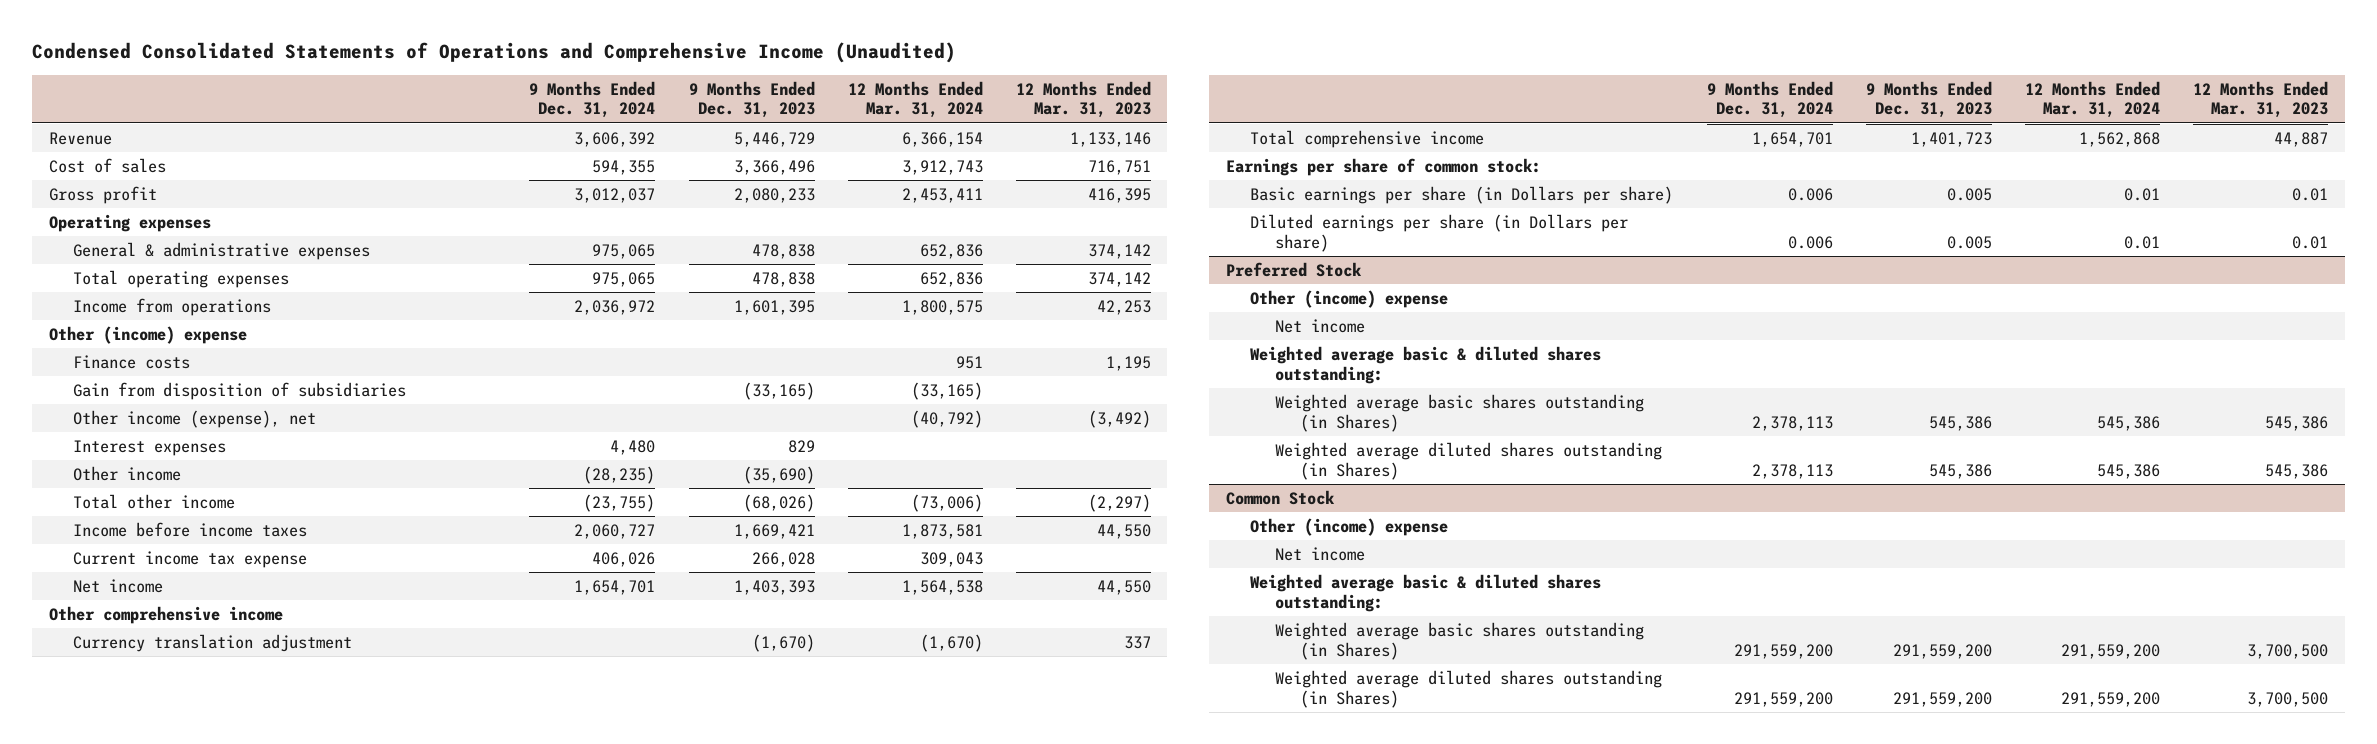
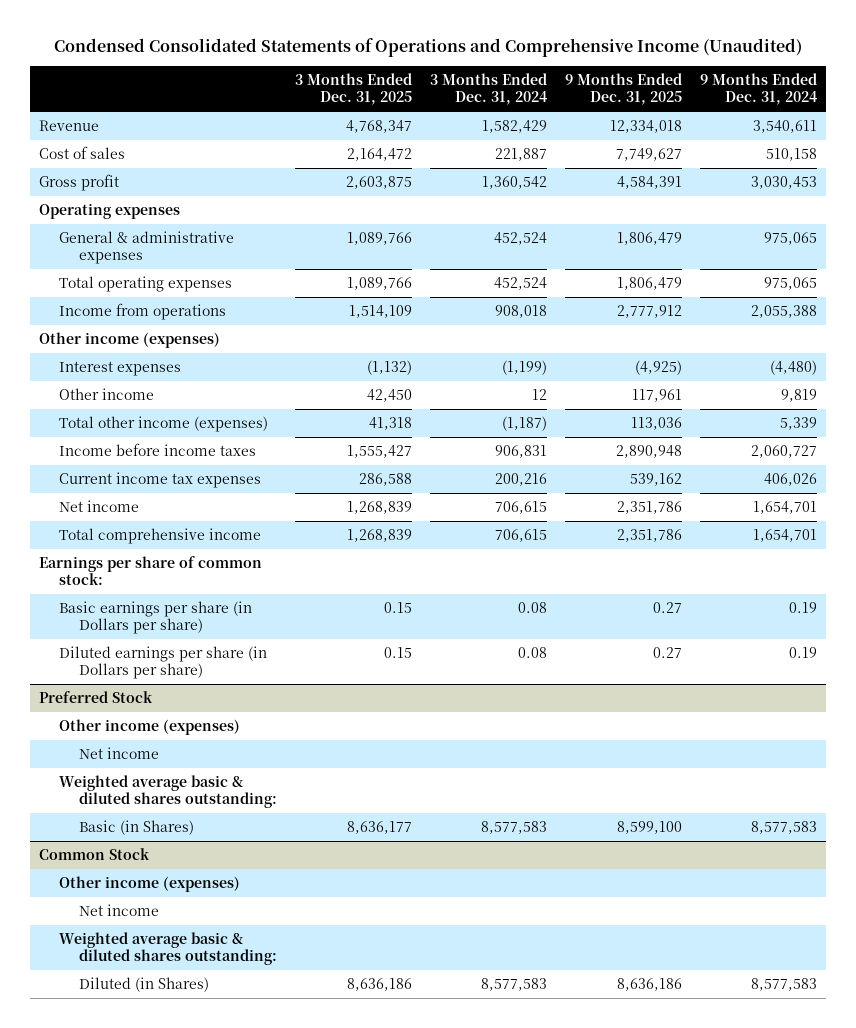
[688,80,815,119] 9 Months Ended Dec. 31, 2023 -> none
[847,80,983,119] 12 Months Ended Mar. 31, 2024 -> none
[1015,80,1151,119] 12 Months Ended Mar. 31, 2023 -> none
none -> [294,73,412,106] 3 Months Ended Dec. 31, 2025
none -> [429,73,547,106] 3 Months Ended Dec. 31, 2024
none -> [564,73,682,106] 9 Months Ended Dec. 31, 2025
[574,131,656,147] 3,606,392 -> [752,120,817,134] 3,540,611
[592,159,656,175] 594,355 -> [765,148,817,162] 510,158
[574,187,656,203] 3,012,037 -> [750,176,817,190] 3,030,453
[73,354,191,369] Finance costs -> none
[73,381,407,400] Gain from disposition of subsidiaries -> none
[73,409,317,428] Other income (expense), net -> none
[574,299,656,315] 2,036,972 -> [750,305,817,319] 2,055,388
[48,325,247,344] Other (income) expense -> [39,332,221,349] Other income (expenses)
[610,439,656,455] 4,480 -> [769,360,817,376] (4,480)
[583,465,656,484] (28,235) -> [780,389,817,403] 9,819
[73,493,236,509] Total other income -> [59,416,269,433] Total other income (expenses)
[583,493,656,512] (23,755) -> [779,417,817,431] 5,339
[73,550,308,568] Current income tax expense -> [59,472,262,489] Current income tax expenses
[48,605,283,624] Other comprehensive income -> none
[73,633,353,652] Currency translation adjustment -> none
[1787,187,1833,201] 0.006 -> [788,602,817,614] 0.19
[1787,235,1833,249] 0.006 -> [788,647,817,659] 0.19
[1250,289,1449,308] Other (income) expense -> [59,719,241,736] Other income (expenses)
[1275,441,1663,480] Weighted average diluted shares outstanding (in Shares) -> none
[1275,393,1645,432] Weighted average basic shares outstanding (in Shares) -> [78,820,194,836] Basic (in Shares)
[1751,415,1833,431] 2,378,113 -> [750,821,817,835] 8,577,583
[1250,517,1449,536] Other (income) expense -> [59,876,241,893] Other income (expenses)
[1275,621,1645,660] Weighted average basic shares outstanding (in Shares) -> none
[1275,669,1663,708] Weighted average diluted shares outstanding (in Shares) -> [78,977,209,993] Diluted (in Shares)
[1733,691,1833,707] 291,559,200 -> [750,978,817,992] 8,577,583

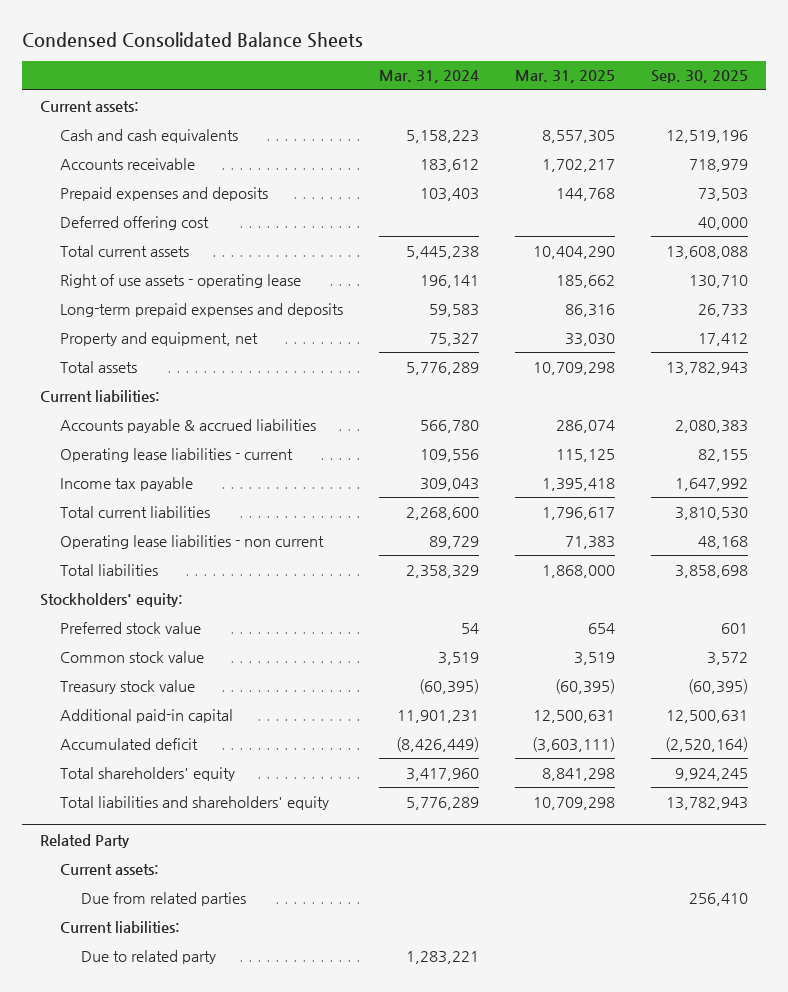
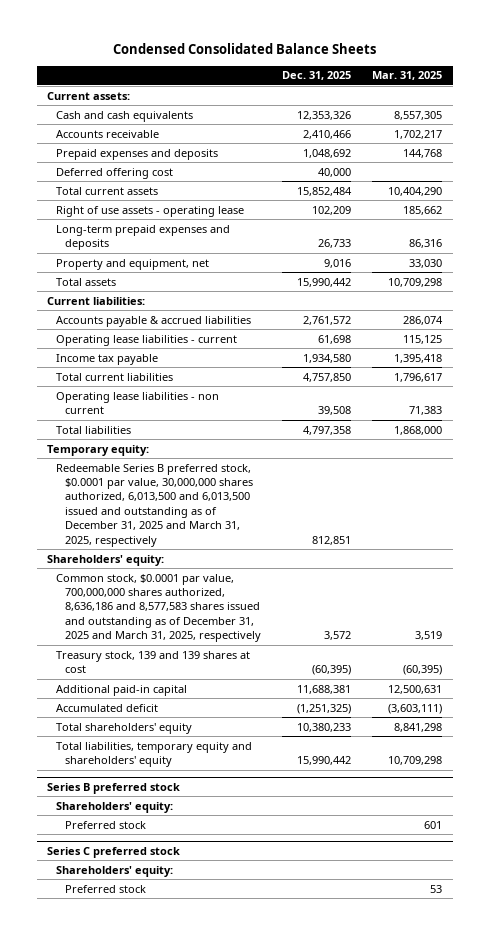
[379,70,480,84] Mar. 31, 2024 -> none
[650,70,748,84] Sep. 30, 2025 -> none
none -> [281,71,351,81] Dec. 31, 2025
[60,621,202,634] Preferred stock value -> none
none -> [47,444,150,456] Temporary equity:
none -> [56,463,253,547] Redeemable Series B preferred stock, $0.0001 par value, 30,000,000 shares authorized, 6,013,500 and 6,013,500 issued and outstanding as of December 31, 2025 and March 31, 2025, respectively
[40,592,184,607] Stockholders' equity: -> [47,554,165,566] Shareholders' equity:
[60,650,205,663] Common stock value -> [56,573,261,643] Common stock, $0.0001 par value, 700,000,000 shares authorized, 8,636,186 and 8,577,583 shares issued and outstanding as of December 31, 2025 and March 31, 2025, respectively
[60,679,196,694] Treasury stock value -> [56,650,251,673] Treasury stock, 139 and 139 shares at cost
[40,833,131,848] Related Party -> none
[60,863,160,875] Current assets: -> none
[80,891,246,906] Due from related parties -> none
[60,920,181,933] Current liabilities: -> none
[80,949,216,964] Due to related party -> none
[60,795,330,810] Total liabilities and shareholders' equity -> [56,741,253,767] Total liabilities, temporary equity and shareholders' equity
none -> [47,782,181,794] Series B preferred stock
none -> [56,801,174,813] Shareholders' equity:
none -> [64,820,146,829] Preferred stock
none -> [47,846,181,858] Series C preferred stock
none -> [56,865,174,877] Shareholders' equity:
none -> [64,884,146,893] Preferred stock

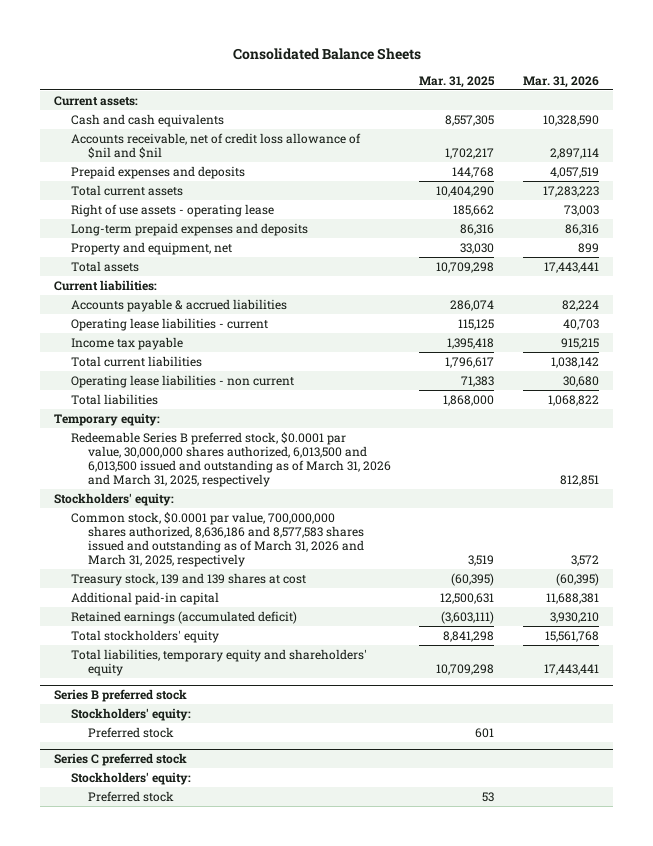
[112,43,376,55] Condensed Consolidated Balance Sheets -> [232,47,421,60] Consolidated Balance Sheets
[281,71,351,81] Dec. 31, 2025 -> none
none -> [522,75,599,88] Mar. 31, 2026
[56,129,160,138] Accounts receivable -> [71,132,362,159] Accounts receivable, net of credit loss allowance of $nil and $nil
[56,167,174,179] Deferred offering cost -> none
[56,463,253,547] Redeemable Series B preferred stock, $0.0001 par value, 30,000,000 shares authorized, 6,013,500 and 6,013,500 issued and outstanding as of December 31, 2025 and March 31, 2025, respectively -> [71,431,391,487] Redeemable Series B preferred stock, $0.0001 par value, 30,000,000 shares authorized, 6,013,500 and 6,013,500 issued and outstanding as of March 31, 2026 and March 31, 2025, respectively
[47,554,165,566] Shareholders' equity: -> [54,492,175,506] Stockholders' equity:
[56,573,261,643] Common stock, $0.0001 par value, 700,000,000 shares authorized, 8,636,186 and 8,577,583 shares issued and outstanding as of December 31, 2025 and March 31, 2025, respectively -> [71,511,364,567] Common stock, $0.0001 par value, 700,000,000 shares authorized, 8,636,186 and 8,577,583 shares issued and outstanding as of March 31, 2026 and March 31, 2025, respectively
[56,703,159,712] Accumulated deficit -> [71,610,298,624] Retained earnings (accumulated deficit)
[56,722,193,734] Total shareholders' equity -> [71,629,220,643] Total stockholders' equity
[56,801,174,813] Shareholders' equity: -> [71,707,192,721] Stockholders' equity:
[56,865,174,877] Shareholders' equity: -> [71,771,192,785] Stockholders' equity:

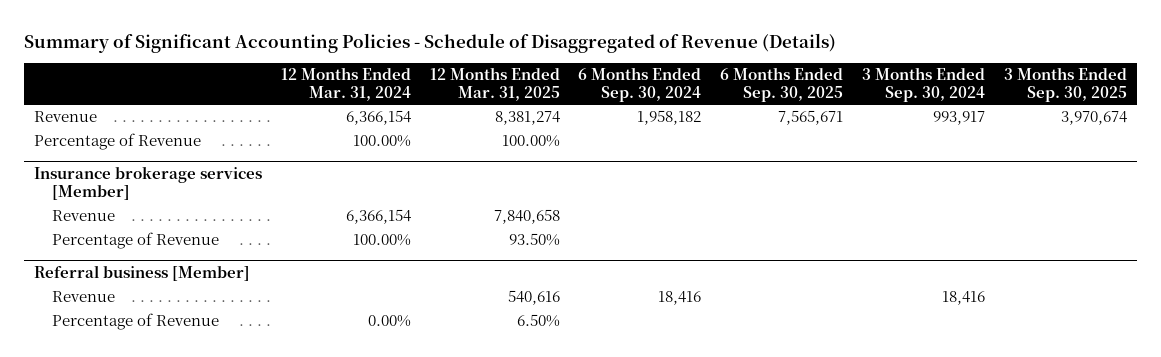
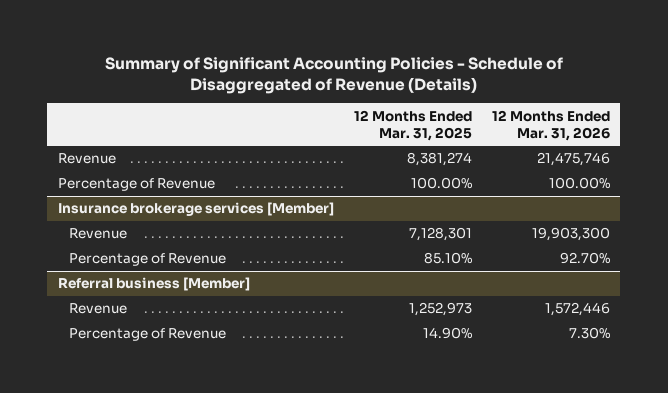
[280,66,411,101] 12 Months Ended Mar. 31, 2024 -> none
[578,66,702,102] 6 Months Ended Sep. 30, 2024 -> none
[720,66,844,102] 6 Months Ended Sep. 30, 2025 -> none
[862,66,986,102] 3 Months Ended Sep. 30, 2024 -> none
[1004,66,1128,102] 3 Months Ended Sep. 30, 2025 -> none
none -> [492,109,611,141] 12 Months Ended Mar. 31, 2026
[493,209,560,225] 7,840,658 -> [408,227,472,242] 7,128,301
[508,233,560,247] 93.50% -> [423,252,472,265] 85.10%
[507,290,560,306] 540,616 -> [408,302,472,317] 1,252,973
[516,314,560,328] 6.50% -> [422,327,472,340] 14.90%

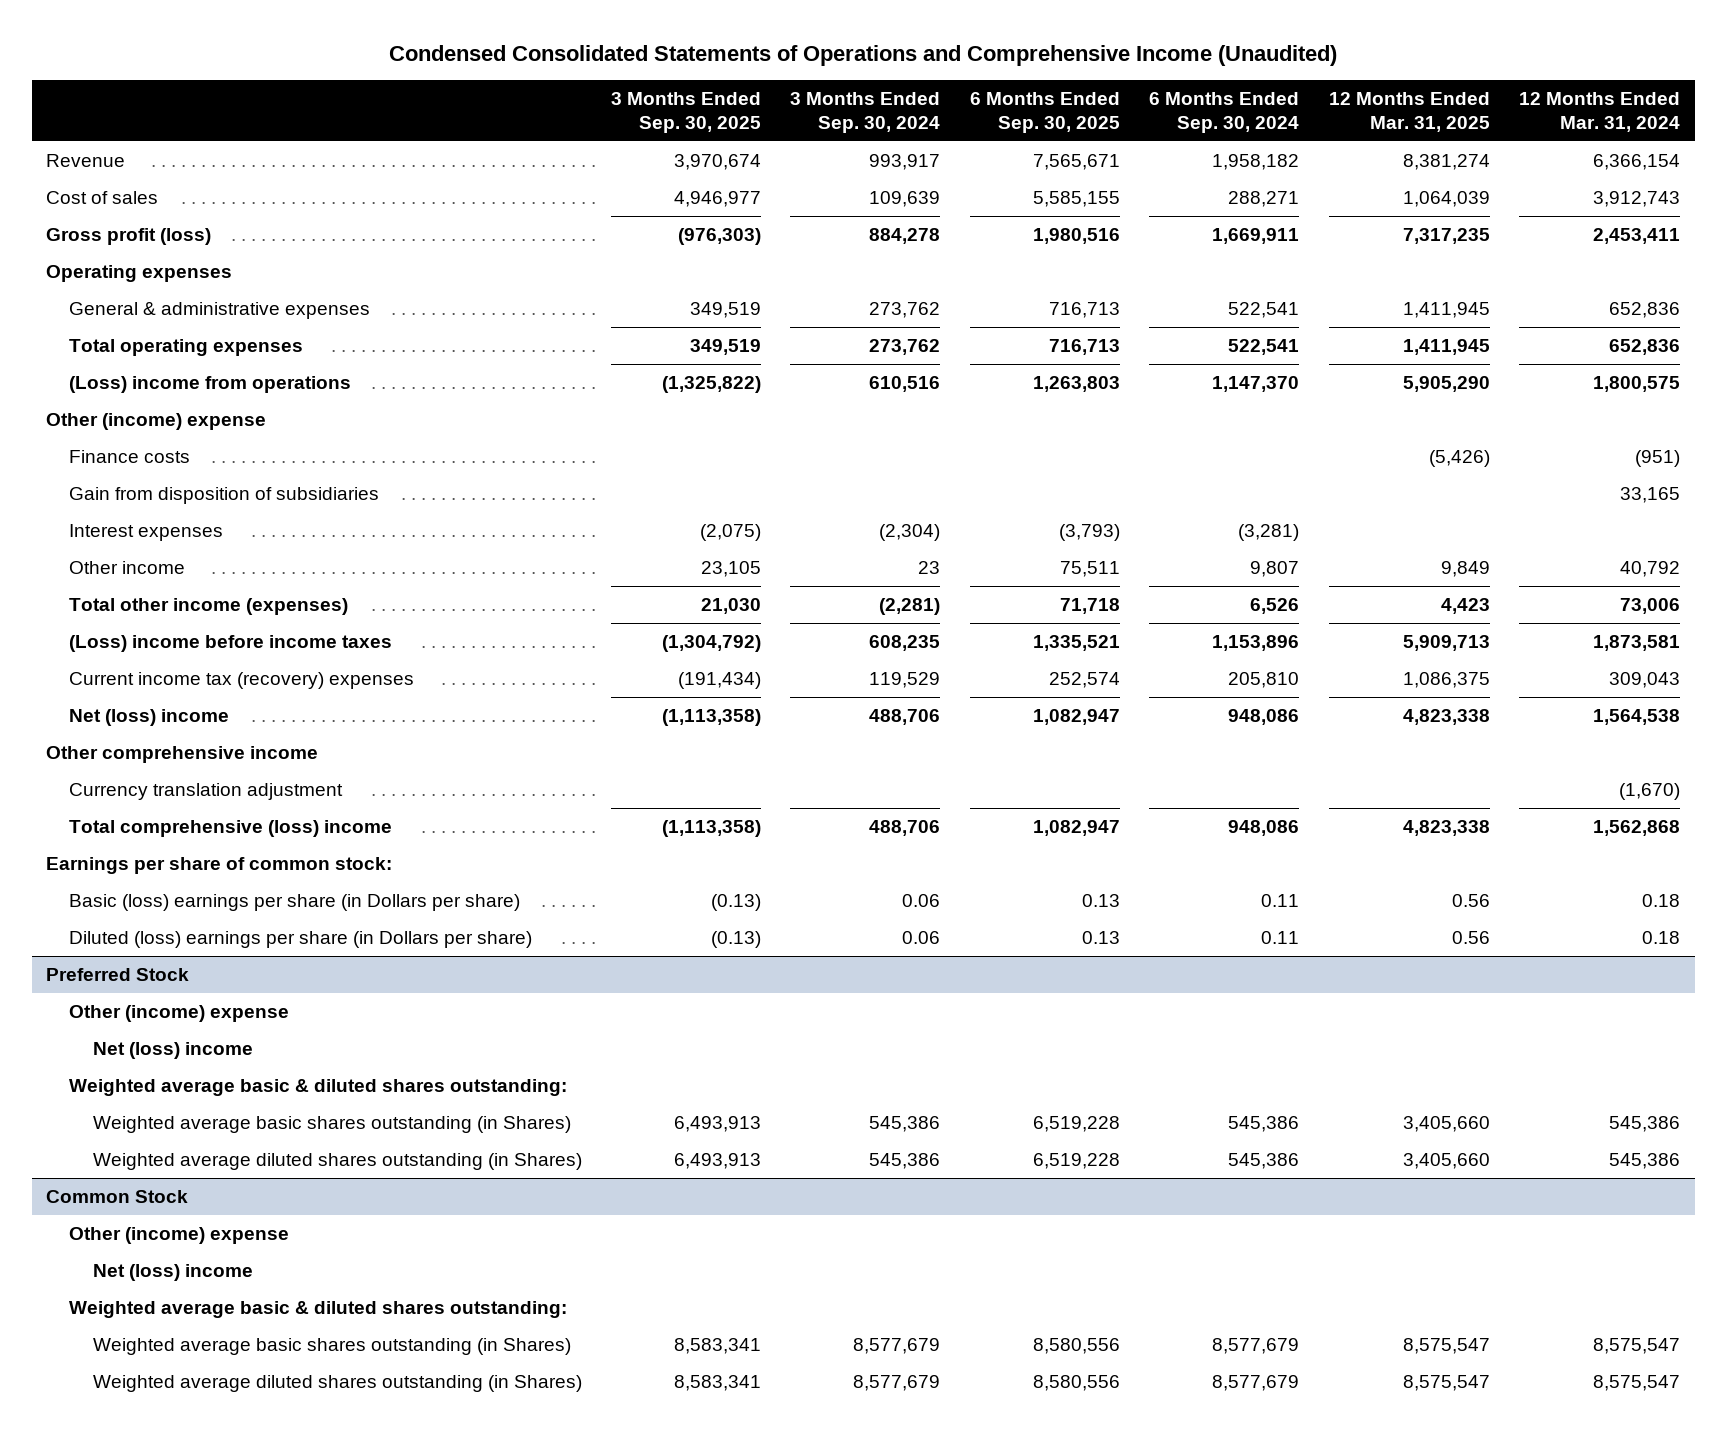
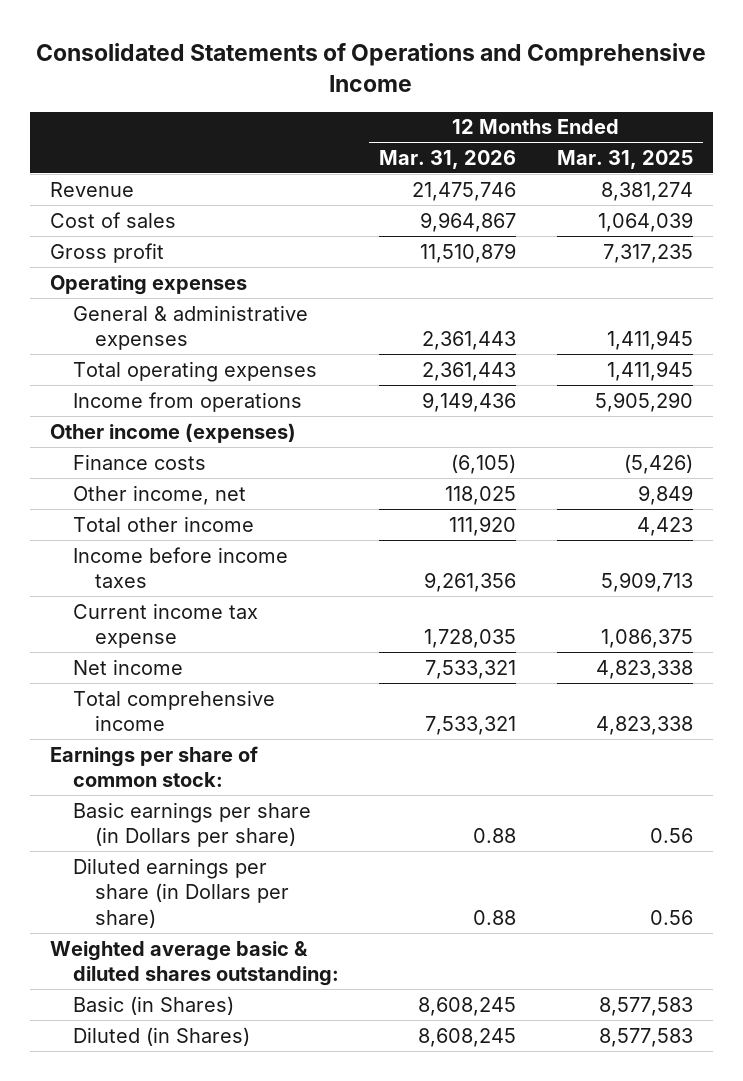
[389,44,1338,66] Condensed Consolidated Statements of Operations and Comprehensive Income (Unaudited) -> [36,42,707,92] Consolidated Statements of Operations and Comprehensive Income
[610,92,761,133] 3 Months Ended Sep. 30, 2025 -> none
[790,92,941,133] 3 Months Ended Sep. 30, 2024 -> none
[969,92,1120,133] 6 Months Ended Sep. 30, 2025 -> none
[1149,92,1300,133] 6 Months Ended Sep. 30, 2024 -> none
[1519,92,1681,132] 12 Months Ended Mar. 31, 2024 -> none
none -> [379,149,517,169] Mar. 31, 2026
[46,228,212,246] Gross profit (loss) -> [50,242,165,263] Gross profit
[69,376,352,394] (Loss) income from operations -> [72,391,302,412] Income from operations
[46,413,267,431] Other (income) expense -> [50,422,297,443] Other income (expenses)
[69,487,380,505] Gain from disposition of subsidiaries -> none
[69,524,224,542] Interest expenses -> none
[46,746,319,764] Other comprehensive income -> none
[69,783,344,801] Currency translation adjustment -> none
[69,561,186,575] Other income -> [72,484,246,505] Other income, net
[69,598,349,616] Total other income (expenses) -> [72,515,254,532] Total other income
[69,635,393,653] (Loss) income before income taxes -> [72,546,288,589] Income before income taxes
[69,672,415,690] Current income tax (recovery) expenses -> [72,602,258,649] Current income tax expense
[69,709,230,727] Net (loss) income -> [72,658,183,675] Net income
[69,820,393,838] Total comprehensive (loss) income -> [72,689,275,732] Total comprehensive income
[46,968,190,982] Preferred Stock -> none
[69,1005,290,1023] Other (income) expense -> none
[92,1042,253,1060] Net (loss) income -> none
[69,1079,568,1097] Weighted average basic & diluted shares outstanding: -> none
[92,1116,571,1134] Weighted average basic shares outstanding (in Shares) -> none
[92,1153,582,1171] Weighted average diluted shares outstanding (in Shares) -> none
[46,1190,189,1204] Common Stock -> none
[69,1227,290,1245] Other (income) expense -> none
[92,1264,253,1282] Net (loss) income -> none
[69,894,521,912] Basic (loss) earnings per share (in Dollars per share) -> [72,801,311,848] Basic earnings per share (in Dollars per share)
[69,931,533,949] Diluted (loss) earnings per share (in Dollars per share) -> [72,857,290,928] Diluted earnings per share (in Dollars per share)
[92,1338,571,1356] Weighted average basic shares outstanding (in Shares) -> [72,995,234,1015] Basic (in Shares)
[1402,1338,1490,1355] 8,575,547 -> [598,996,693,1016] 8,577,583
[92,1375,582,1393] Weighted average diluted shares outstanding (in Shares) -> [72,1026,250,1046] Diluted (in Shares)
[1402,1375,1490,1392] 8,575,547 -> [598,1027,693,1047] 8,577,583

